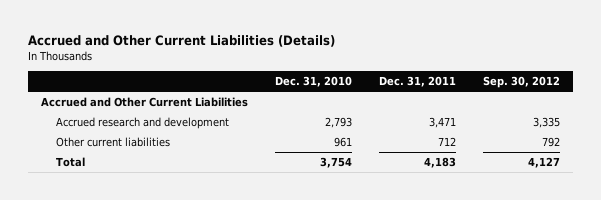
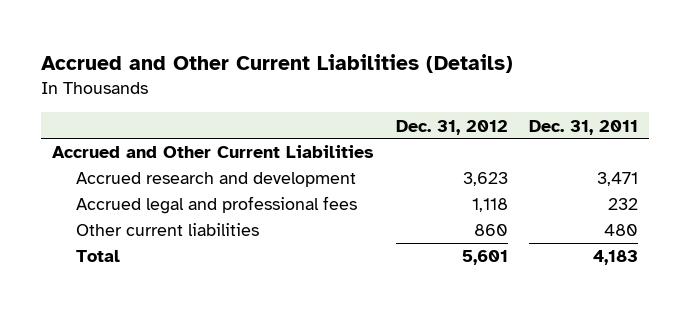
[274,76,352,88] Dec. 31, 2010 -> none
[482,76,560,89] Sep. 30, 2012 -> none
none -> [395,119,508,135] Dec. 31, 2012
none -> [75,196,357,215] Accrued legal and professional fees
[437,137,456,147] 712 -> [604,224,639,237] 480

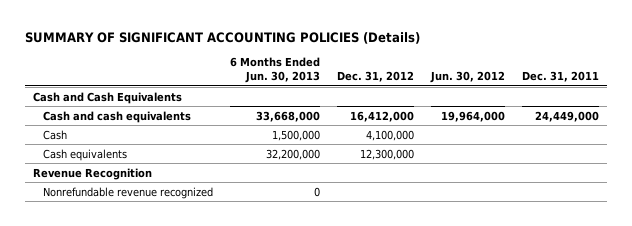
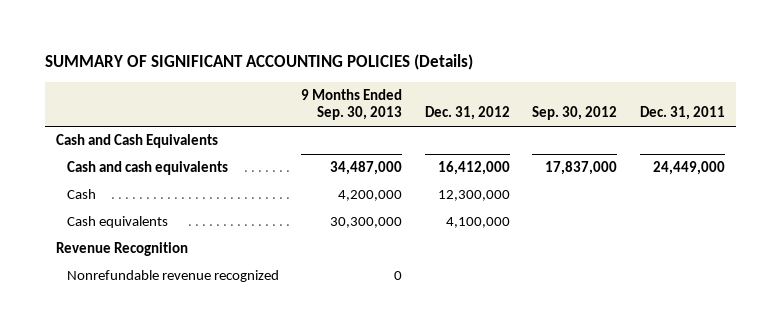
[230,57,321,84] 6 Months Ended Jun. 30, 2013 -> none
[430,71,506,84] Jun. 30, 2012 -> none
none -> [301,88,403,120] 9 Months Ended Sep. 30, 2013
none -> [532,105,618,120] Sep. 30, 2012
[366,129,415,141] 4,100,000 -> [437,190,510,202] 12,300,000
[360,148,415,160] 12,300,000 -> [445,217,510,229] 4,100,000

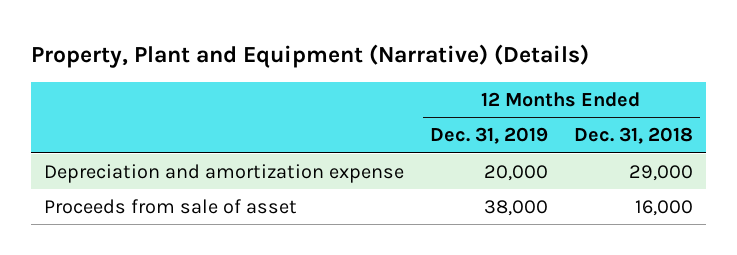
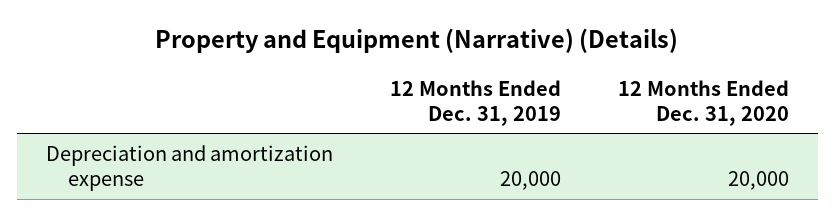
[30,43,589,68] Property, Plant and Equipment (Narrative) (Details) -> [155,28,679,54] Property and Equipment (Narrative) (Details)
[574,127,694,145] Dec. 31, 2018 -> none
none -> [618,79,790,126] 12 Months Ended Dec. 31, 2020
[43,199,297,215] Proceeds from sale of asset -> none

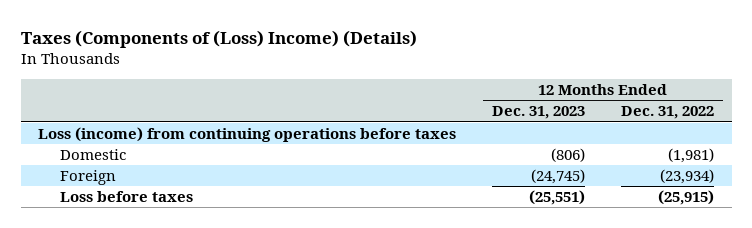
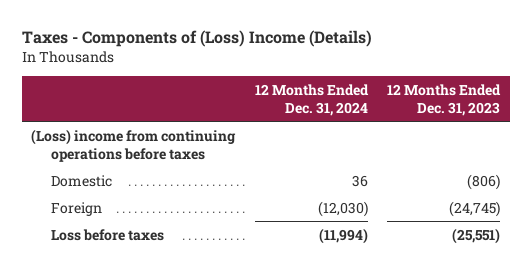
[20,29,417,48] Taxes (Components of (Loss) Income) (Details) -> [21,30,372,48] Taxes - Components of (Loss) Income (Details)
[620,106,714,120] Dec. 31, 2022 -> none
none -> [254,83,369,116] 12 Months Ended Dec. 31, 2024
[38,127,457,143] Loss (income) from continuing operations before taxes -> [31,128,237,162] (Loss) income from continuing operations before taxes

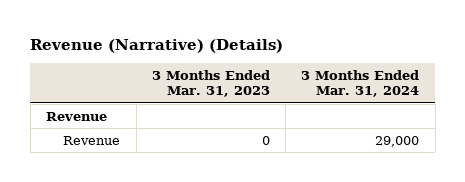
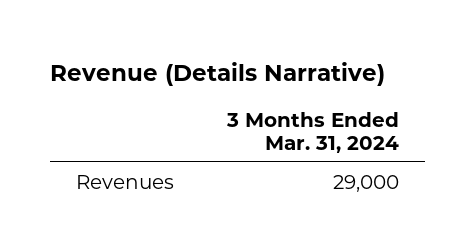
[30,39,284,54] Revenue (Narrative) (Details) -> [49,61,385,86] Revenue (Details Narrative)
[151,69,270,98] 3 Months Ended Mar. 31, 2023 -> none
[45,111,107,121] Revenue -> none
[63,135,121,145] Revenue -> [76,174,175,189] Revenues

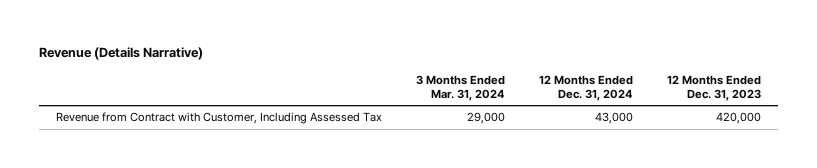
none -> [538,74,633,101] 12 Months Ended Dec. 31, 2024
none -> [666,74,761,101] 12 Months Ended Dec. 31, 2023
[76,174,175,189] Revenues -> [56,112,383,125] Revenue from Contract with Customer, Including Assessed Tax

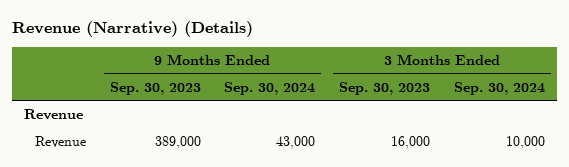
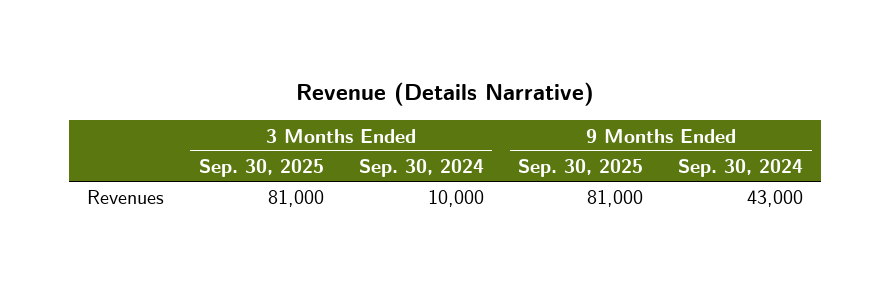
[11,21,253,38] Revenue (Narrative) (Details) -> [296,82,595,107] Revenue (Details Narrative)
[109,81,201,95] Sep. 30, 2023 -> none
[339,81,431,95] Sep. 30, 2023 -> none
none -> [198,159,324,178] Sep. 30, 2025
none -> [518,159,644,178] Sep. 30, 2025
[23,109,83,121] Revenue -> none
[34,136,86,149] Revenue -> [86,190,164,205] Revenues

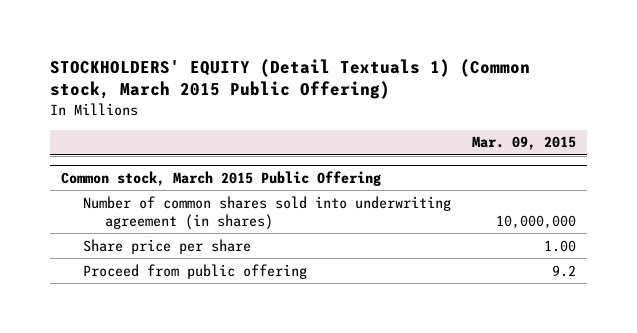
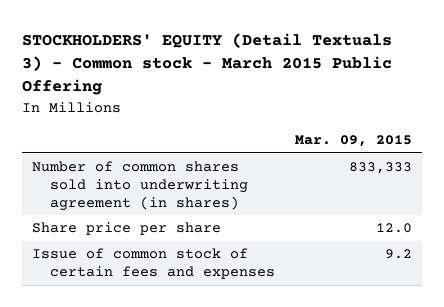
[50,58,531,100] STOCKHOLDERS' EQUITY (Detail Textuals 1) (Common stock, March 2015 Public Offering) -> [21,33,392,96] STOCKHOLDERS' EQUITY (Detail Textuals 3) - Common stock - March 2015 Public Offering
[60,170,381,186] Common stock, March 2015 Public Offering -> none
[496,215,577,230] 10,000,000 -> [348,162,412,175] 833,333
[544,239,577,252] 1.00 -> [375,223,412,234] 12.0
[83,263,308,279] Proceed from public offering -> [31,248,276,280] Issue of common stock of certain fees and expenses

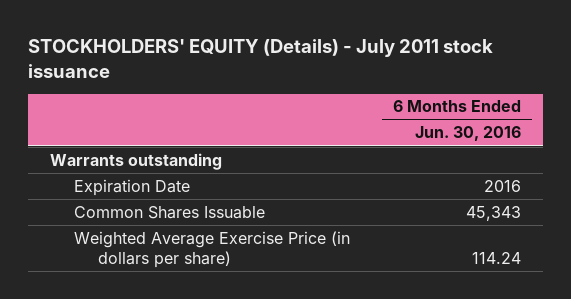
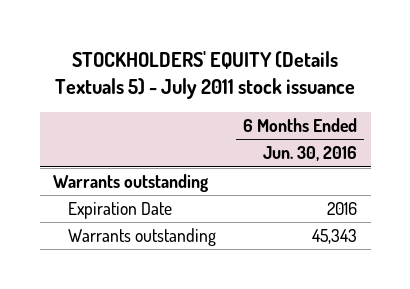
[28,38,494,78] STOCKHOLDERS' EQUITY (Details) - July 2011 stock issuance -> [55,50,356,100] STOCKHOLDERS' EQUITY (Details Textuals 5) - July 2011 stock issuance
[73,230,350,268] Weighted Average Exercise Price (in dollars per share) -> none
[73,205,265,219] Common Shares Issuable -> [68,228,217,247] Warrants outstanding

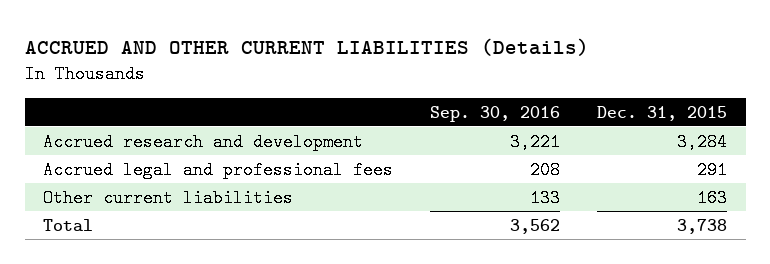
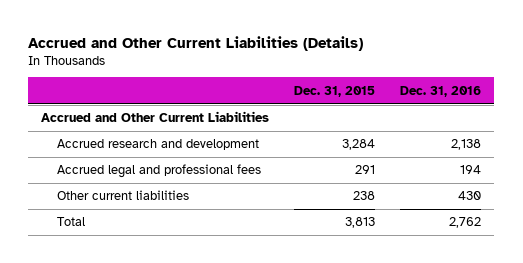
[24,37,589,56] ACCRUED AND OTHER CURRENT LIABILITIES (Details) -> [28,35,364,51] Accrued and Other Current Liabilities (Details)
[430,105,561,122] Sep. 30, 2016 -> none
none -> [400,85,482,97] Dec. 31, 2016
none -> [41,111,270,123] Accrued and Other Current Liabilities
[697,188,728,207] 163 -> [353,191,376,201] 238
[677,218,728,234] 3,738 -> [345,217,376,229] 3,813

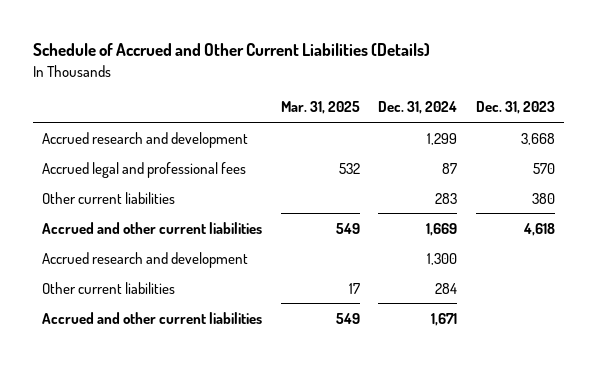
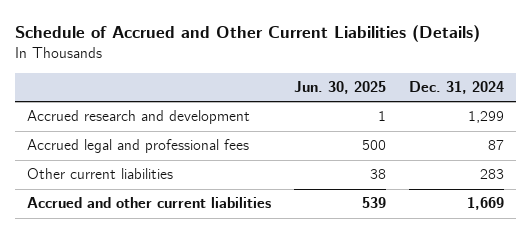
[280,101,360,115] Mar. 31, 2025 -> none
[475,101,555,115] Dec. 31, 2023 -> none
none -> [294,80,387,94] Jun. 30, 2025
[42,251,249,268] Accrued research and development -> none
[42,281,176,294] Other current liabilities -> none
[42,311,263,324] Accrued and other current liabilities -> none

